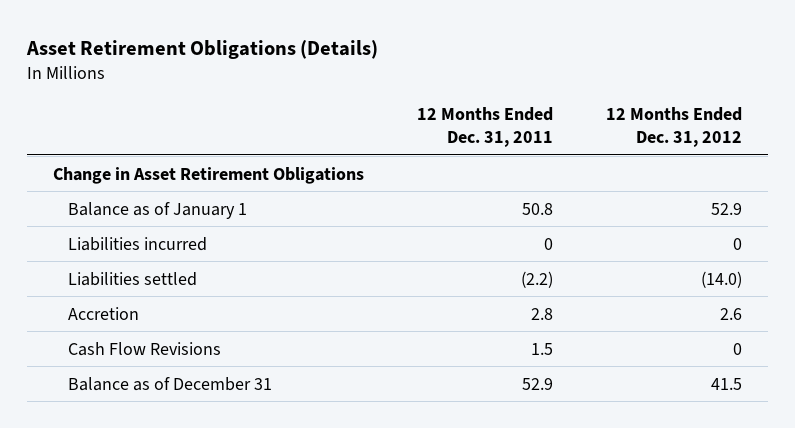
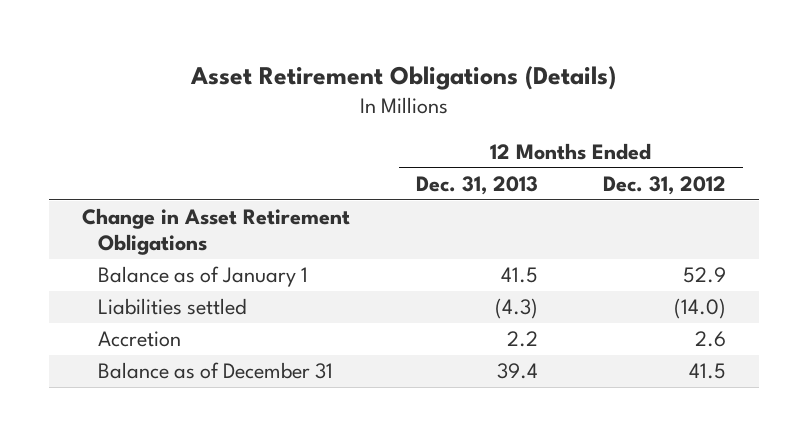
[416,107,553,148] 12 Months Ended Dec. 31, 2011 -> none
none -> [415,175,538,195] Dec. 31, 2013
[67,236,207,251] Liabilities incurred -> none
[67,341,221,356] Cash Flow Revisions -> none

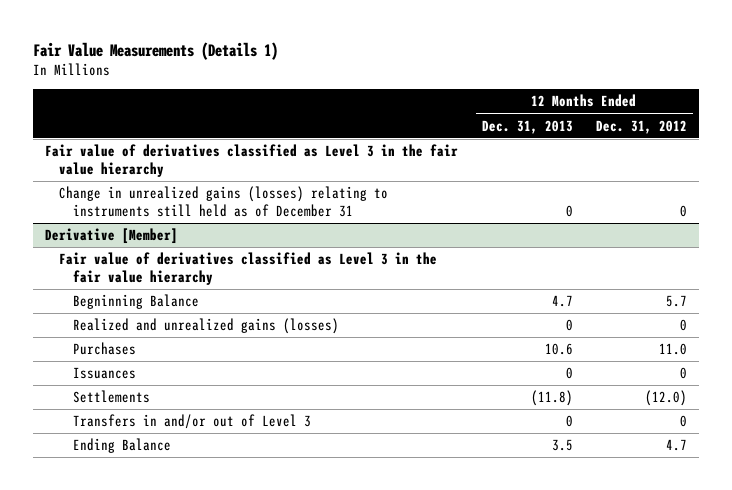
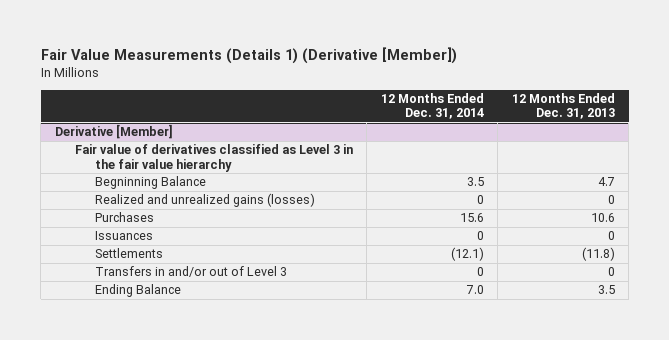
[33,41,279,60] Fair Value Measurements (Details 1) -> [40,47,457,65] Fair Value Measurements (Details 1) (Derivative [Member])
[596,119,688,134] Dec. 31, 2012 -> none
none -> [380,92,484,120] 12 Months Ended Dec. 31, 2014
[45,144,459,178] Fair value of derivatives classified as Level 3 in the fair value hierarchy -> none
[59,186,389,218] Change in unrealized gains (losses) relating to instruments still held as of December 31 -> none

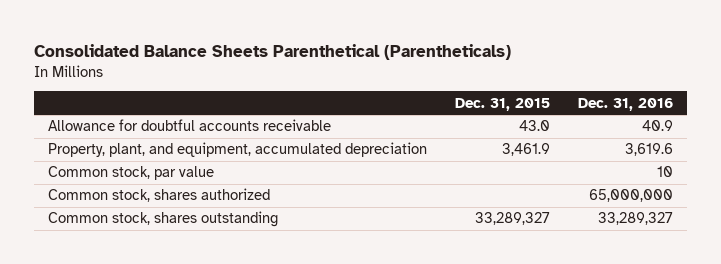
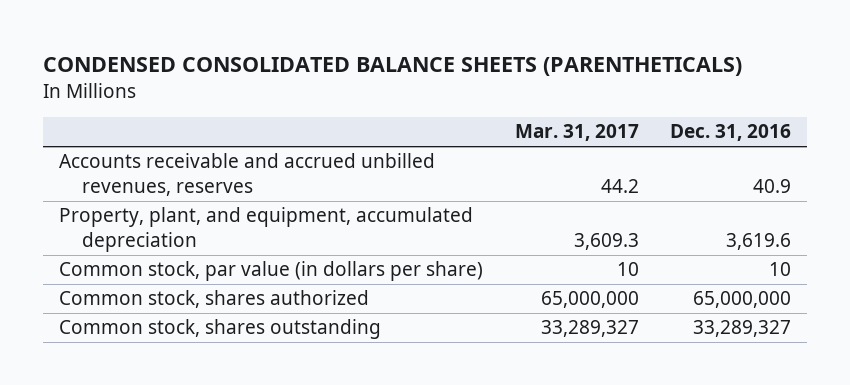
[34,43,512,60] Consolidated Balance Sheets Parenthetical (Parentheticals) -> [42,57,742,77] CONDENSED CONSOLIDATED BALANCE SHEETS (PARENTHETICALS)
[455,97,551,111] Dec. 31, 2015 -> none
none -> [514,124,639,142] Mar. 31, 2017
[48,119,332,132] Allowance for doubtful accounts receivable -> [58,153,435,196] Accounts receivable and accrued unbilled revenues, reserves
[48,166,215,181] Common stock, par value -> [58,261,483,282] Common stock, par value (in dollars per share)

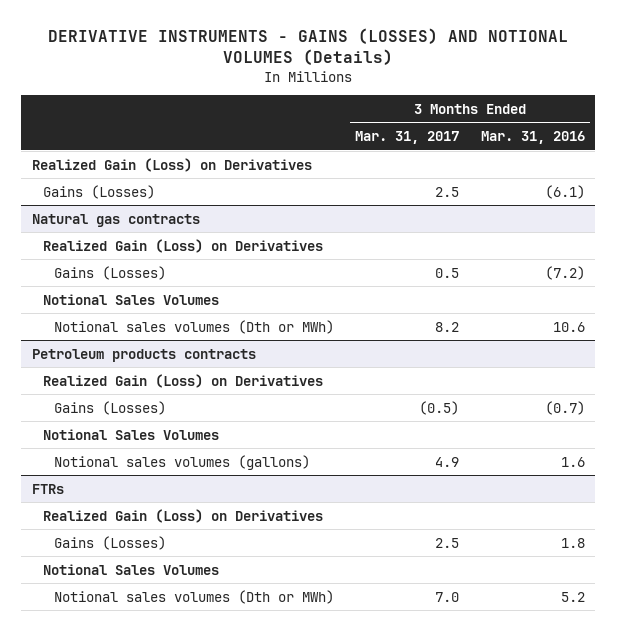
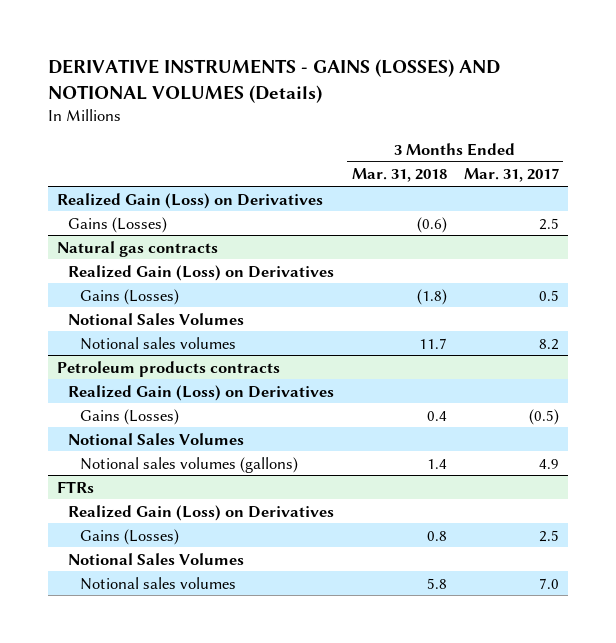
[480,131,585,145] Mar. 31, 2016 -> none
none -> [351,168,447,183] Mar. 31, 2018
[54,319,335,334] Notional sales volumes (Dth or MWh) -> [79,336,236,350] Notional sales volumes
[54,589,335,604] Notional sales volumes (Dth or MWh) -> [79,576,236,590] Notional sales volumes

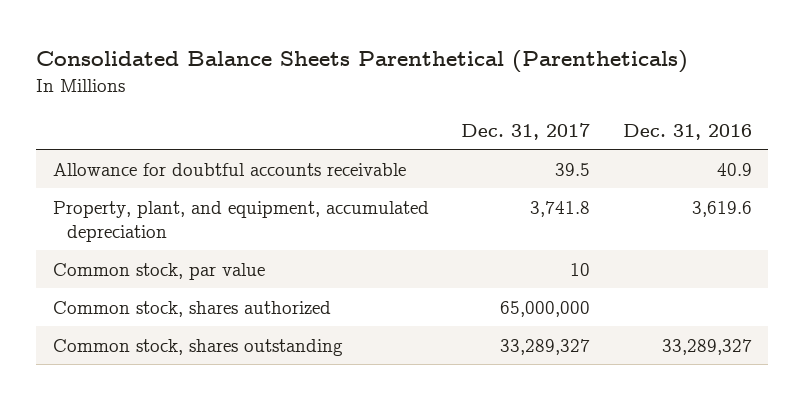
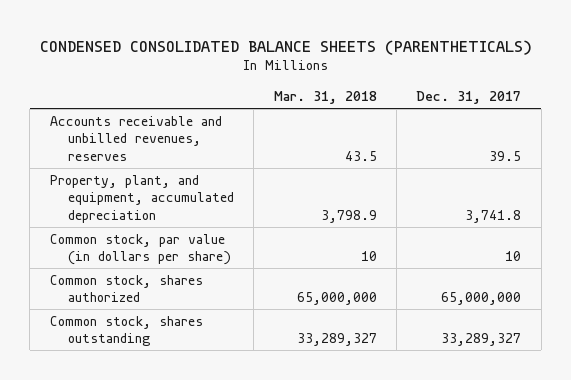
[36,50,689,74] Consolidated Balance Sheets Parenthetical (Parentheticals) -> [39,39,532,55] CONDENSED CONSOLIDATED BALANCE SHEETS (PARENTHETICALS)
[622,123,752,140] Dec. 31, 2016 -> none
none -> [273,91,377,105] Mar. 31, 2018
[52,162,406,176] Allowance for doubtful accounts receivable -> [49,115,222,161] Accounts receivable and unbilled revenues, reserves
[52,262,265,280] Common stock, par value -> [49,233,231,266] Common stock, par value (in dollars per share)

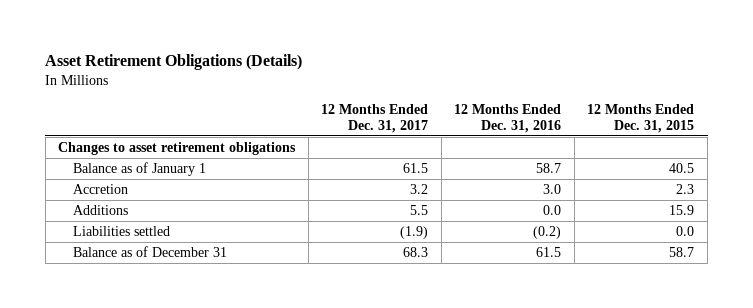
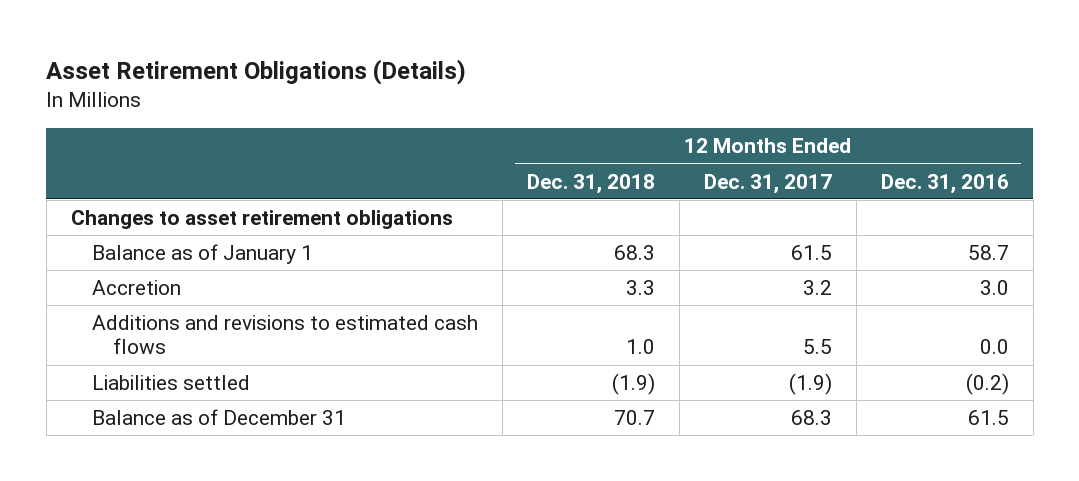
[587,103,695,133] 12 Months Ended Dec. 31, 2015 -> none
none -> [526,173,655,194] Dec. 31, 2018
[72,204,128,215] Additions -> none
none -> [91,315,478,355] Additions and revisions to estimated cash flows

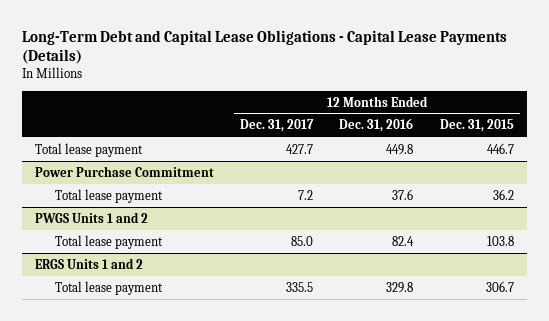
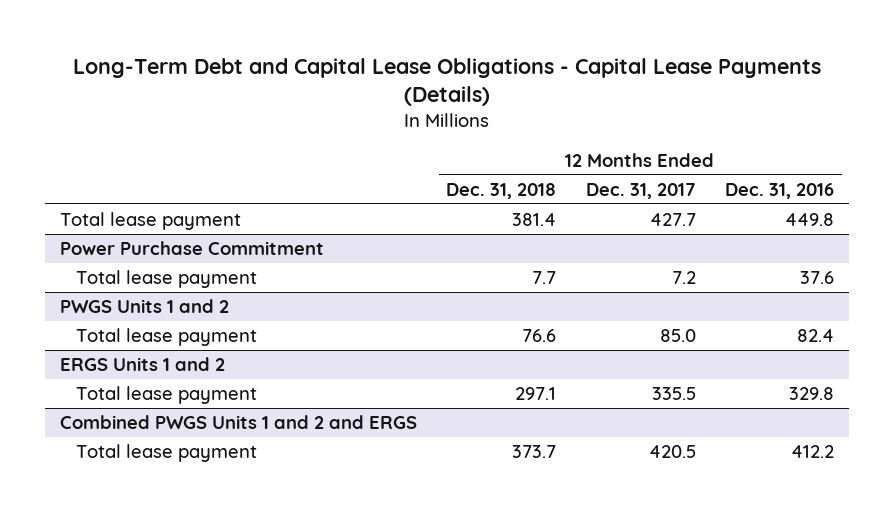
[439,119,514,133] Dec. 31, 2015 -> none
none -> [446,182,557,199] Dec. 31, 2018
none -> [59,415,417,430] Combined PWGS Units 1 and 2 and ERGS
none -> [76,444,258,463] Total lease payment

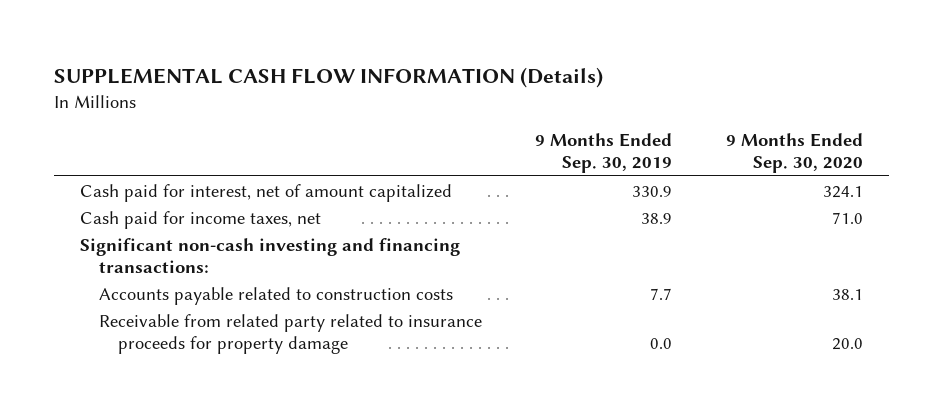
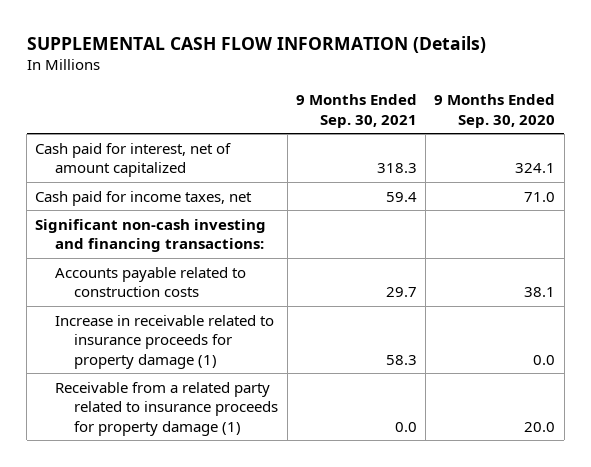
[535,133,673,173] 9 Months Ended Sep. 30, 2019 -> none
none -> [295,93,417,128] 9 Months Ended Sep. 30, 2021
none -> [54,314,274,369] Increase in receivable related to insurance proceeds for property damage (1)
[98,313,482,354] Receivable from related party related to insurance proceeds for property damage -> [54,381,279,436] Receivable from a related party related to insurance proceeds for property damage (1)

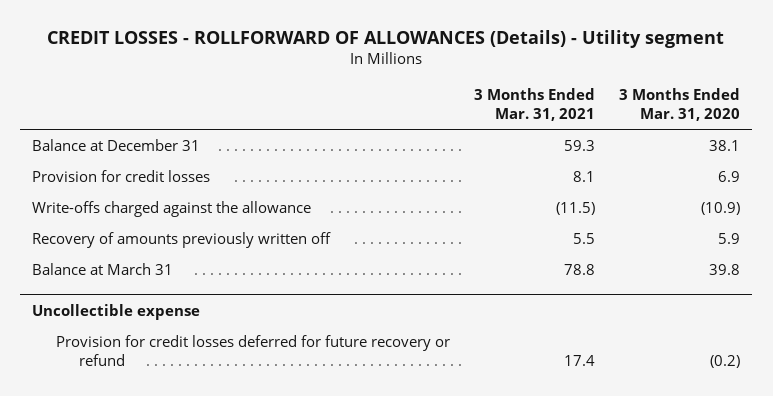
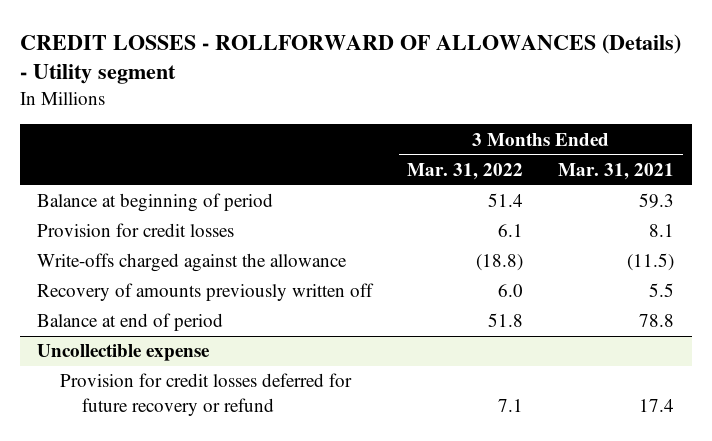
[619,87,741,122] 3 Months Ended Mar. 31, 2020 -> none
none -> [407,163,524,181] Mar. 31, 2022
[32,138,201,151] Balance at December 31 -> [37,193,274,213] Balance at beginning of period
[32,262,174,275] Balance at March 31 -> [37,313,224,332] Balance at end of period

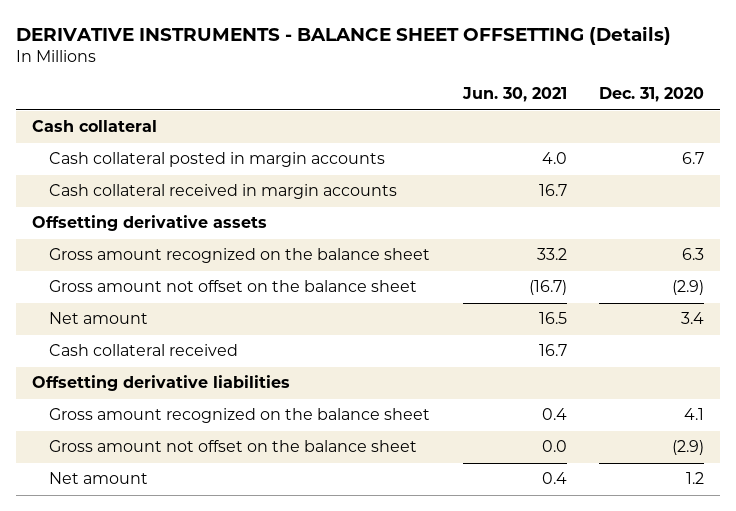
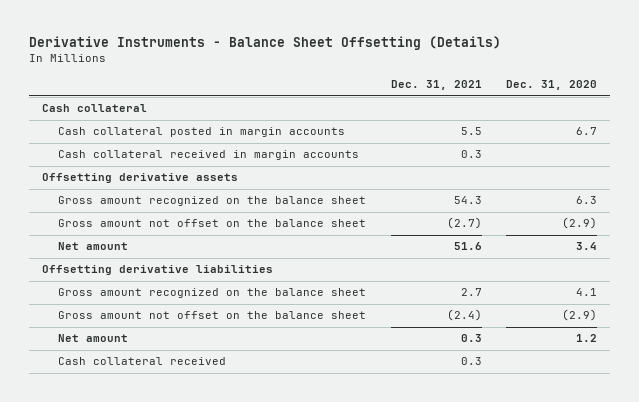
[15,25,671,45] DERIVATIVE INSTRUMENTS - BALANCE SHEET OFFSETTING (Details) -> [29,35,502,50] Derivative Instruments - Balance Sheet Offsetting (Details)
[461,87,567,103] Jun. 30, 2021 -> none
none -> [390,80,482,91] Dec. 31, 2021
[49,344,239,357] Cash collateral received -> [58,357,227,366] Cash collateral received

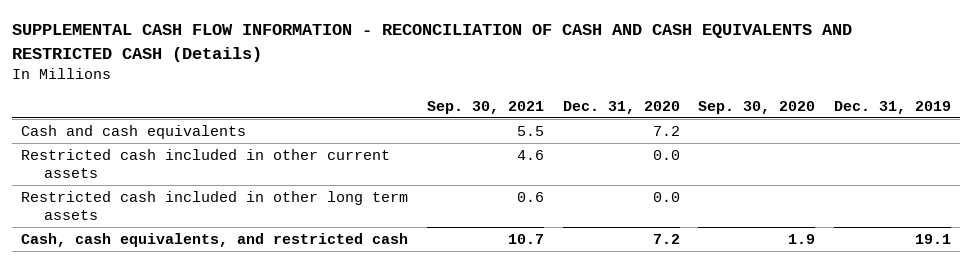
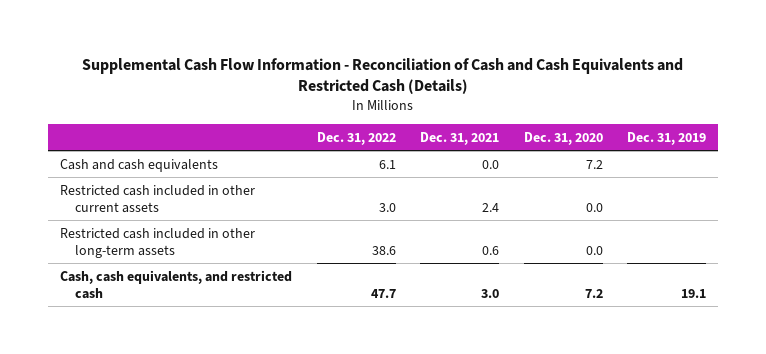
[12,24,853,62] SUPPLEMENTAL CASH FLOW INFORMATION - RECONCILIATION OF CASH AND CASH EQUIVALENTS AND RESTRICTED CASH (Details) -> [82,57,684,95] Supplemental Cash Flow Information - Reconciliation of Cash and Cash Equivalents and Restricted Cash (Details)
[427,100,545,114] Sep. 30, 2021 -> none
[698,100,816,114] Sep. 30, 2020 -> none
none -> [316,131,396,145] Dec. 31, 2022
none -> [420,131,500,145] Dec. 31, 2021
[21,191,409,221] Restricted cash included in other long term assets -> [60,227,256,258] Restricted cash included in other long-term assets

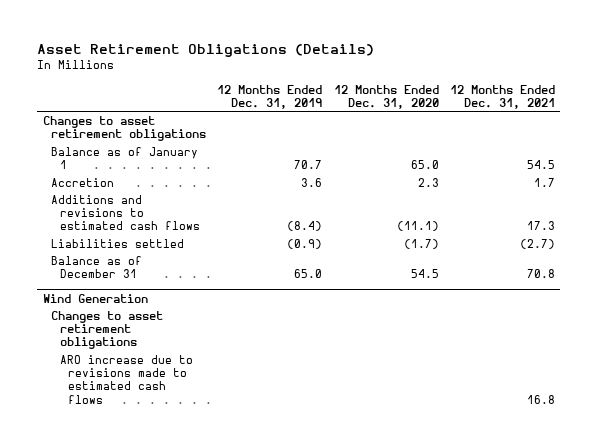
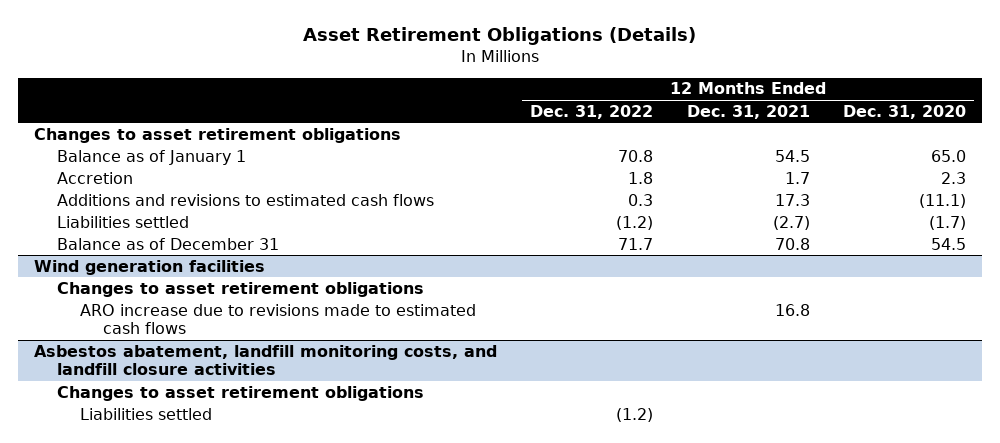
[217,84,323,109] 12 Months Ended Dec. 31, 2019 -> none
none -> [530,104,654,119] Dec. 31, 2022
[42,293,148,303] Wind Generation -> [34,259,266,275] Wind generation facilities
none -> [34,344,498,375] Asbestos abatement, landfill monitoring costs, and landfill closure activities
none -> [56,385,424,401] Changes to asset retirement obligations
none -> [79,407,212,420] Liabilities settled

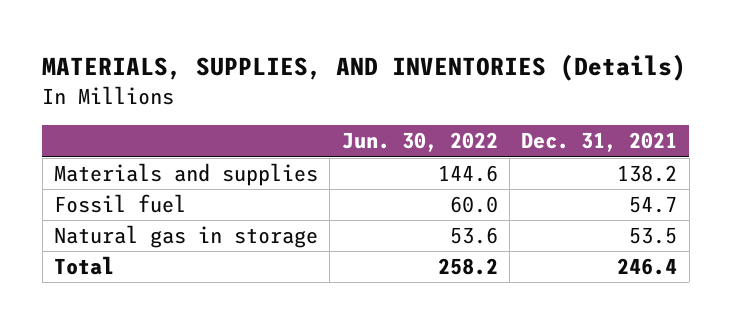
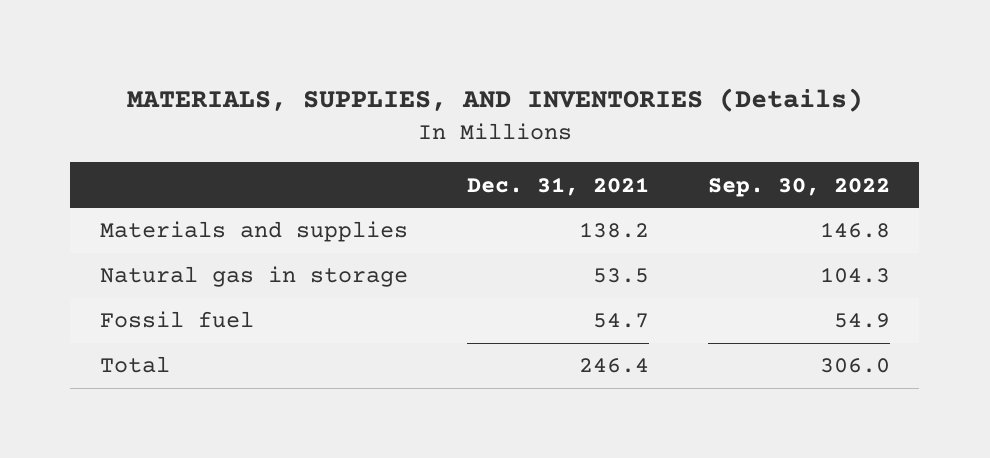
[341,132,498,153] Jun. 30, 2022 -> none
none -> [707,177,890,197] Sep. 30, 2022
[53,194,186,214] Fossil fuel -> [99,311,254,329] Fossil fuel

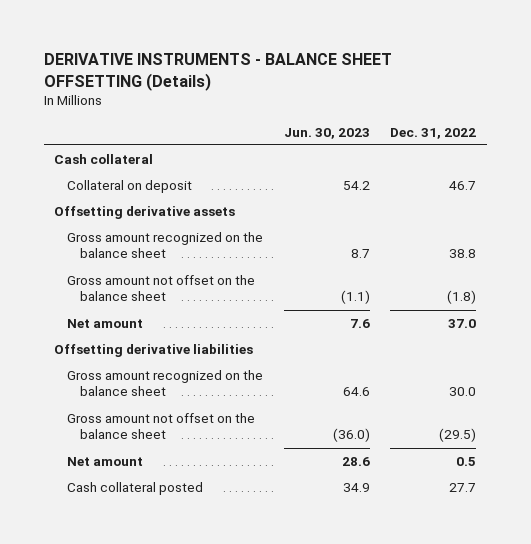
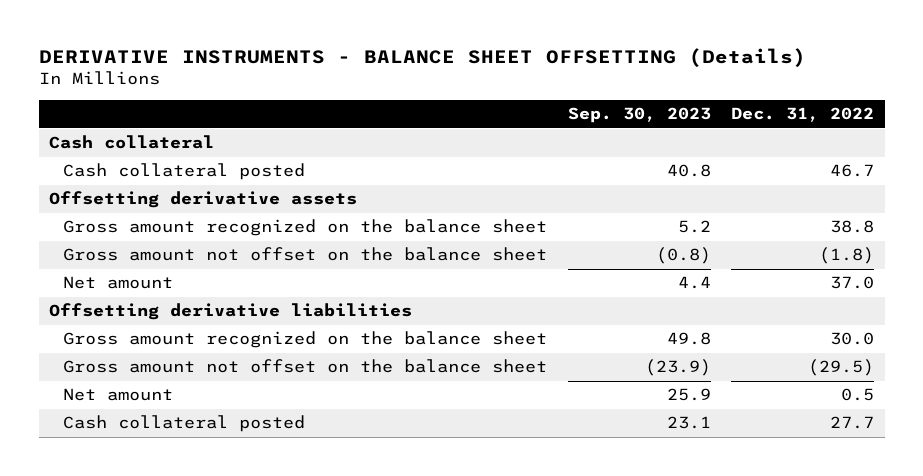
[283,127,370,139] Jun. 30, 2023 -> none
none -> [567,107,711,124] Sep. 30, 2023
[67,179,193,193] Collateral on deposit -> [63,163,306,181] Cash collateral posted

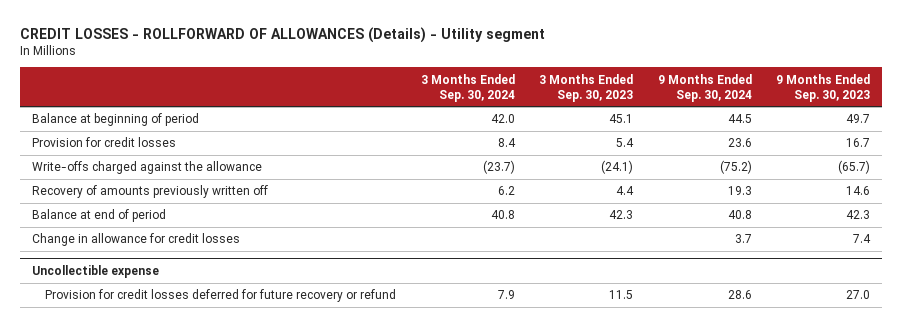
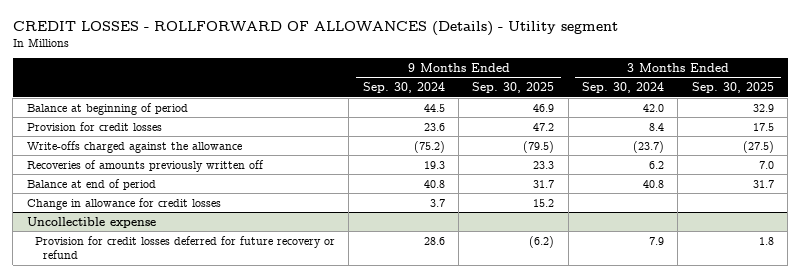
[539,73,634,102] 3 Months Ended Sep. 30, 2023 -> none
[776,73,871,102] 9 Months Ended Sep. 30, 2023 -> none
none -> [472,82,555,94] Sep. 30, 2025
none -> [691,82,774,94] Sep. 30, 2025
[31,185,268,199] Recovery of amounts previously written off -> [26,159,264,172] Recoveries of amounts previously written off

